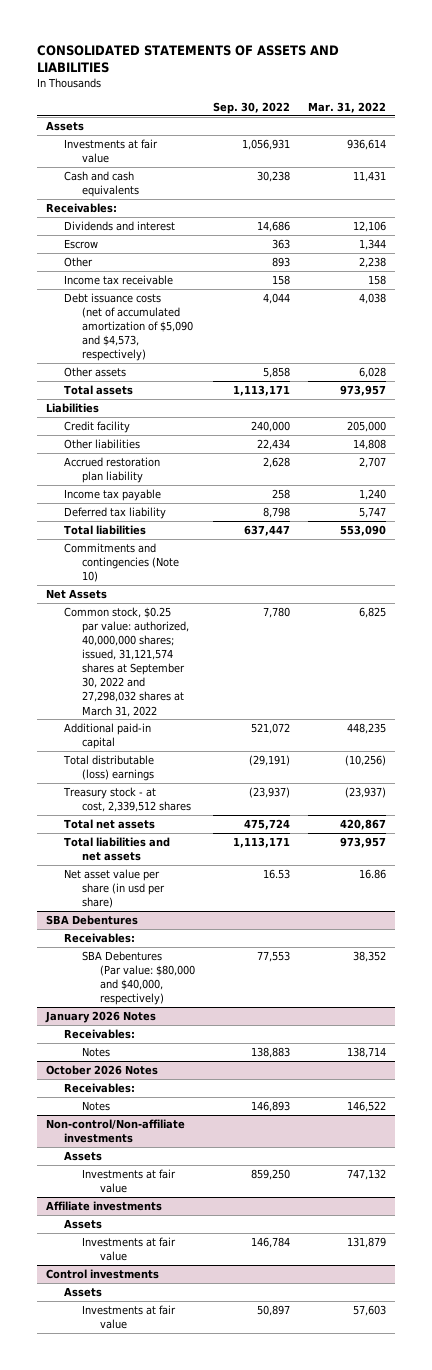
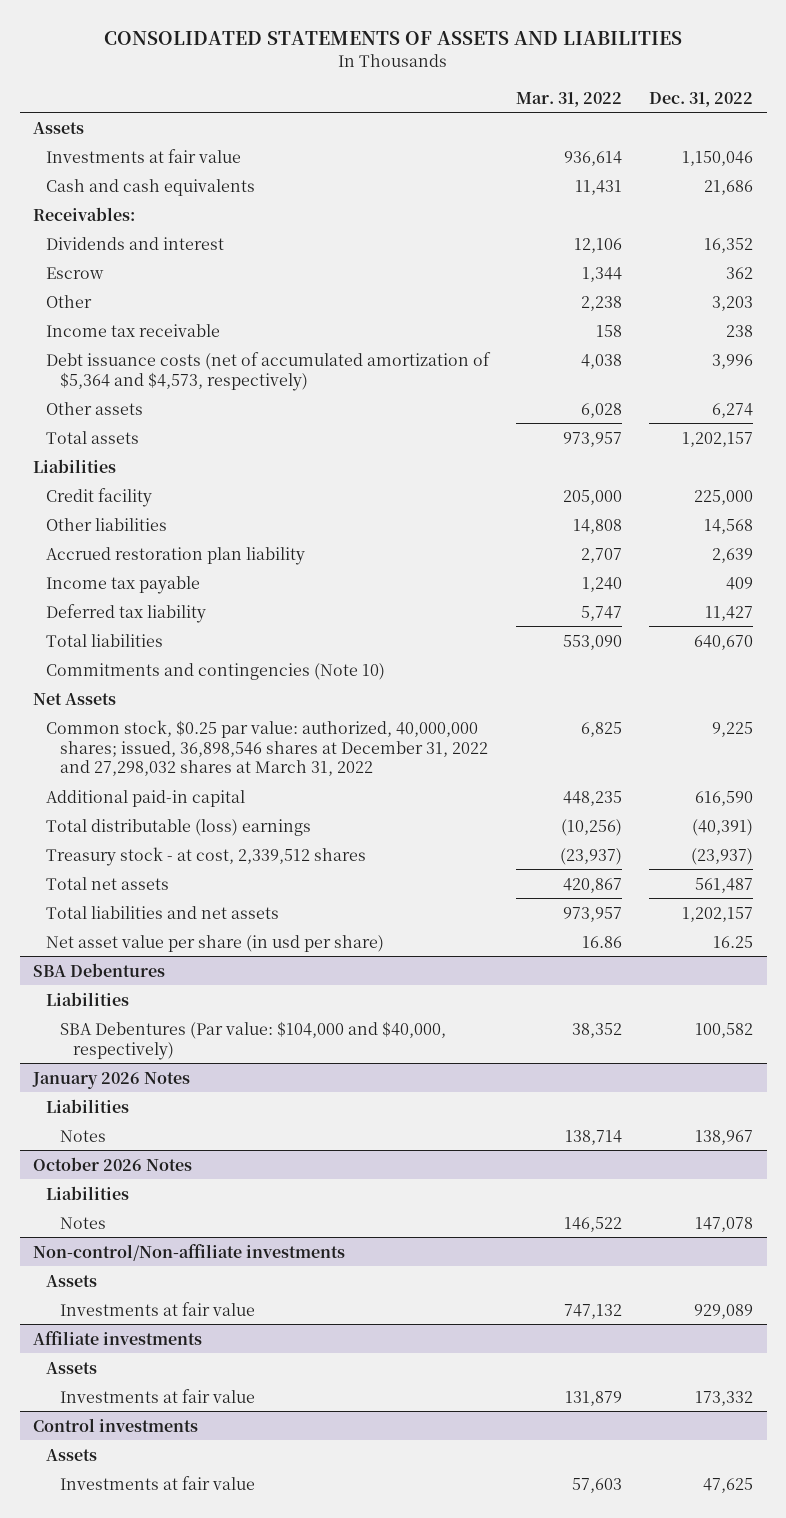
[212,101,290,114] Sep. 30, 2022 -> none
none -> [649,91,754,107] Dec. 31, 2022
[64,292,193,362] Debt issuance costs (net of accumulated amortization of $5,090 and $4,573, respectively) -> [46,351,492,391] Debt issuance costs (net of accumulated amortization of $5,364 and $4,573, respectively)
[64,606,189,717] Common stock, $0.25 par value: authorized, 40,000,000 shares; issued, 31,121,574 shares at September 30, 2022 and 27,298,032 shares at March 31, 2022 -> [46,719,488,777] Common stock, $0.25 par value: authorized, 40,000,000 shares; issued, 36,898,546 shares at December 31, 2022 and 27,298,032 shares at March 31, 2022
[64,932,136,943] Receivables: -> none
none -> [46,991,130,1006] Liabilities
[81,950,195,1006] SBA Debentures (Par value: $80,000 and $40,000, respectively) -> [59,1020,446,1060] SBA Debentures (Par value: $104,000 and $40,000, respectively)
[64,1028,136,1039] Receivables: -> none
none -> [46,1098,130,1113] Liabilities
[64,1082,136,1093] Receivables: -> none
none -> [46,1185,130,1200] Liabilities

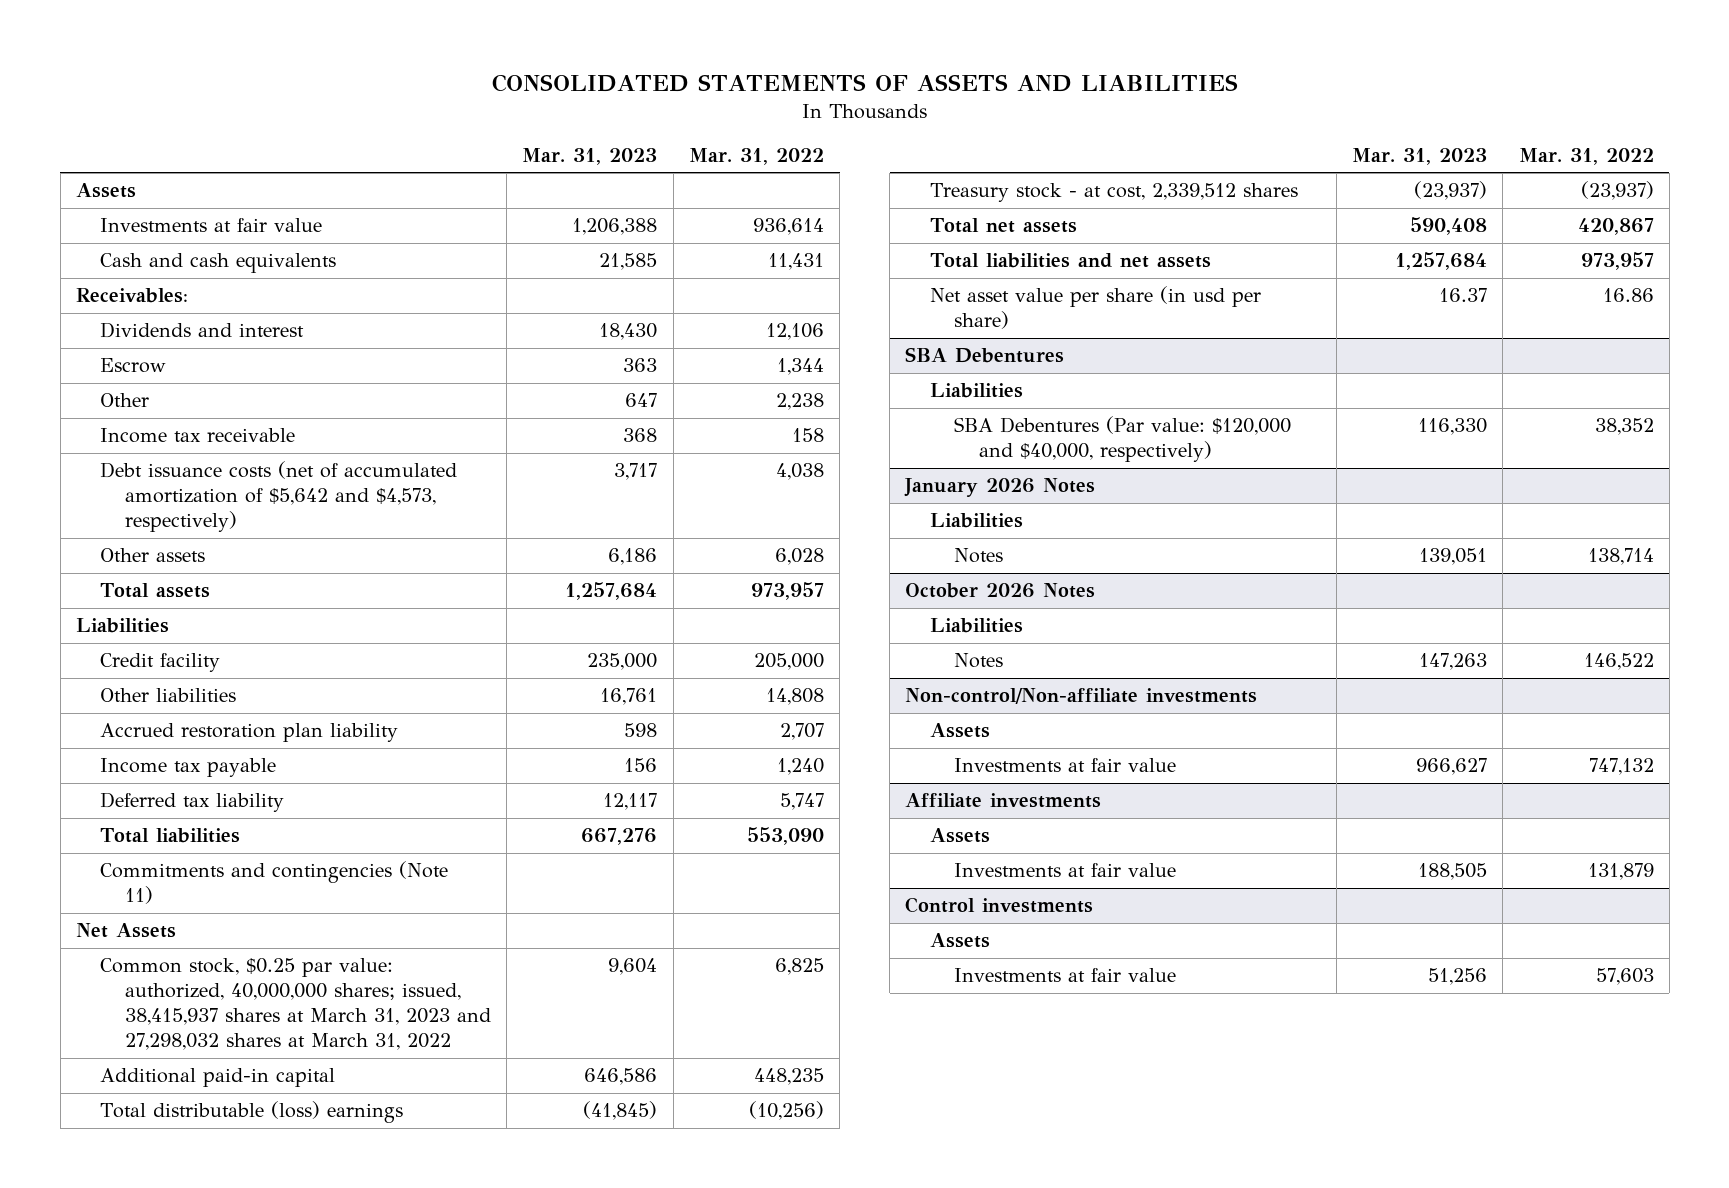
[649,91,754,107] Dec. 31, 2022 -> none
none -> [522,148,658,166] Mar. 31, 2023
[46,351,492,391] Debt issuance costs (net of accumulated amortization of $5,364 and $4,573, respectively) -> [100,461,458,533] Debt issuance costs (net of accumulated amortization of $5,642 and $4,573, respectively)
[46,662,386,680] Commitments and contingencies (Note 10) -> [100,861,449,905] Commitments and contingencies (Note 11)
[46,719,488,777] Common stock, $0.25 par value: authorized, 40,000,000 shares; issued, 36,898,546 shares at December 31, 2022 and 27,298,032 shares at March 31, 2022 -> [100,958,491,1051] Common stock, $0.25 par value: authorized, 40,000,000 shares; issued, 38,415,937 shares at March 31, 2023 and 27,298,032 shares at March 31, 2022
[59,1020,446,1060] SBA Debentures (Par value: $104,000 and $40,000, respectively) -> [954,416,1292,463] SBA Debentures (Par value: $120,000 and $40,000, respectively)

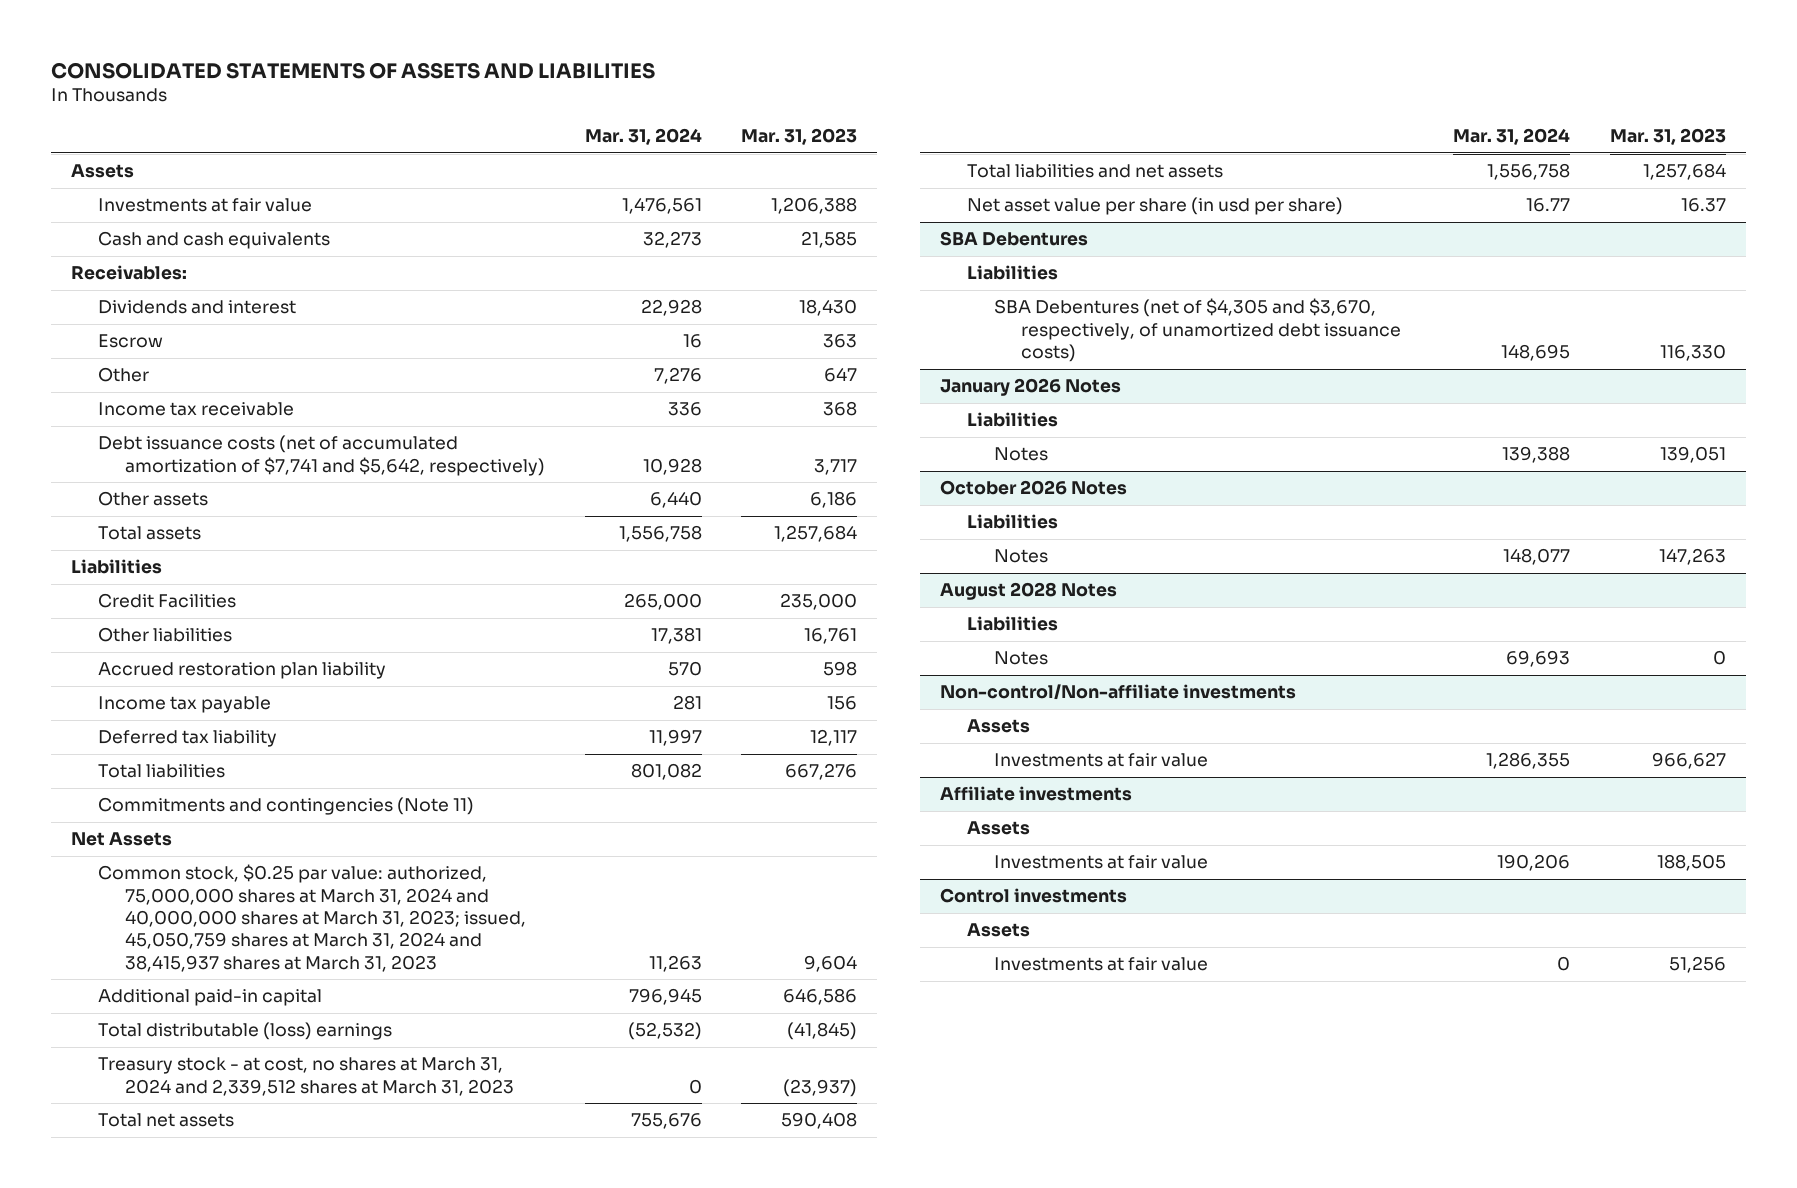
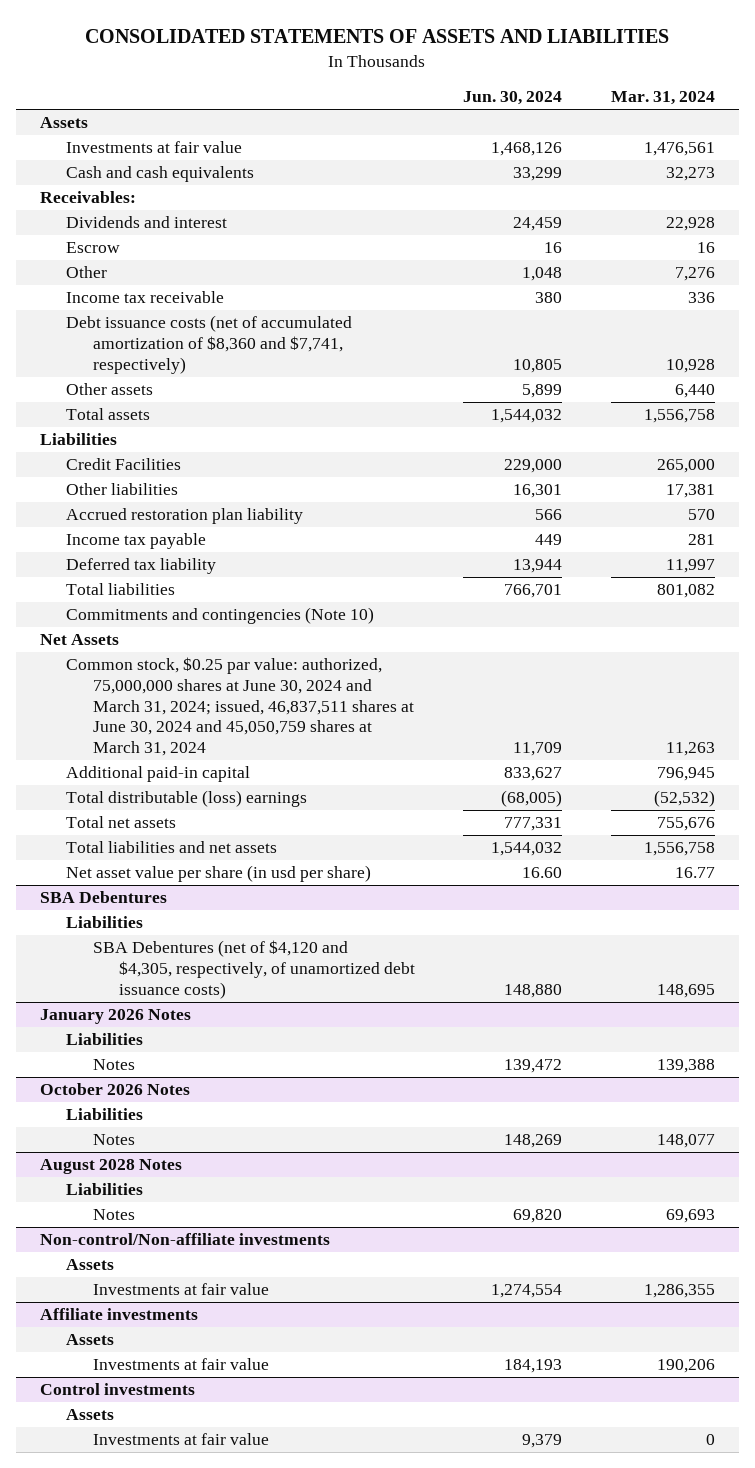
[741,128,858,146] Mar. 31, 2023 -> none
none -> [463,91,563,106] Jun. 30, 2024
[98,435,546,476] Debt issuance costs (net of accumulated amortization of $7,741 and $5,642, respectively) -> [66,315,353,374] Debt issuance costs (net of accumulated amortization of $8,360 and $7,741, respectively)
[98,797,475,816] Commitments and contingencies (Note 11) -> [66,607,375,625] Commitments and contingencies (Note 10)
[98,864,527,972] Common stock, $0.25 par value: authorized, 75,000,000 shares at March 31, 2024 and 40,000,000 shares at March 31, 2023; issued, 45,050,759 shares at March 31, 2024 and 38,415,937 shares at March 31, 2023 -> [66,657,414,757] Common stock, $0.25 par value: authorized, 75,000,000 shares at June 30, 2024 and March 31, 2024; issued, 46,837,511 shares at June 30, 2024 and 45,050,759 shares at March 31, 2024
[98,1057,515,1096] Treasury stock - at cost, no shares at March 31, 2024 and 2,339,512 shares at March 31, 2023 -> none
[994,298,1402,362] SBA Debentures (net of $4,305 and $3,670, respectively, of unamortized debt issuance costs) -> [92,940,416,999] SBA Debentures (net of $4,120 and $4,305, respectively, of unamortized debt issuance costs)

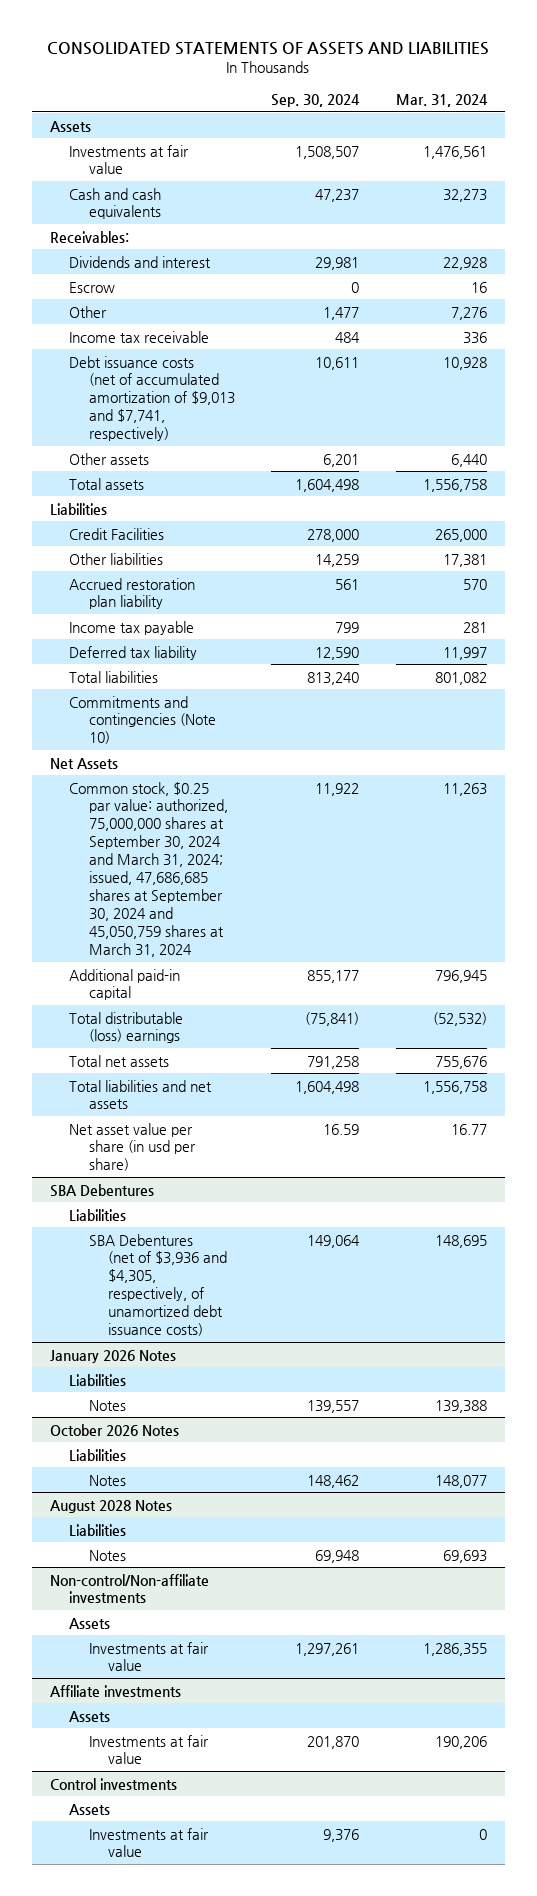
[463,91,563,106] Jun. 30, 2024 -> none
none -> [271,93,361,107] Sep. 30, 2024
[66,315,353,374] Debt issuance costs (net of accumulated amortization of $8,360 and $7,741, respectively) -> [69,355,235,442] Debt issuance costs (net of accumulated amortization of $9,013 and $7,741, respectively)
[66,657,414,757] Common stock, $0.25 par value: authorized, 75,000,000 shares at June 30, 2024 and March 31, 2024; issued, 46,837,511 shares at June 30, 2024 and 45,050,759 shares at March 31, 2024 -> [69,781,228,957] Common stock, $0.25 par value: authorized, 75,000,000 shares at September 30, 2024 and March 31, 2024; issued, 47,686,685 shares at September 30, 2024 and 45,050,759 shares at March 31, 2024
[92,940,416,999] SBA Debentures (net of $4,120 and $4,305, respectively, of unamortized debt issuance costs) -> [88,1233,228,1337] SBA Debentures (net of $3,936 and $4,305, respectively, of unamortized debt issuance costs)

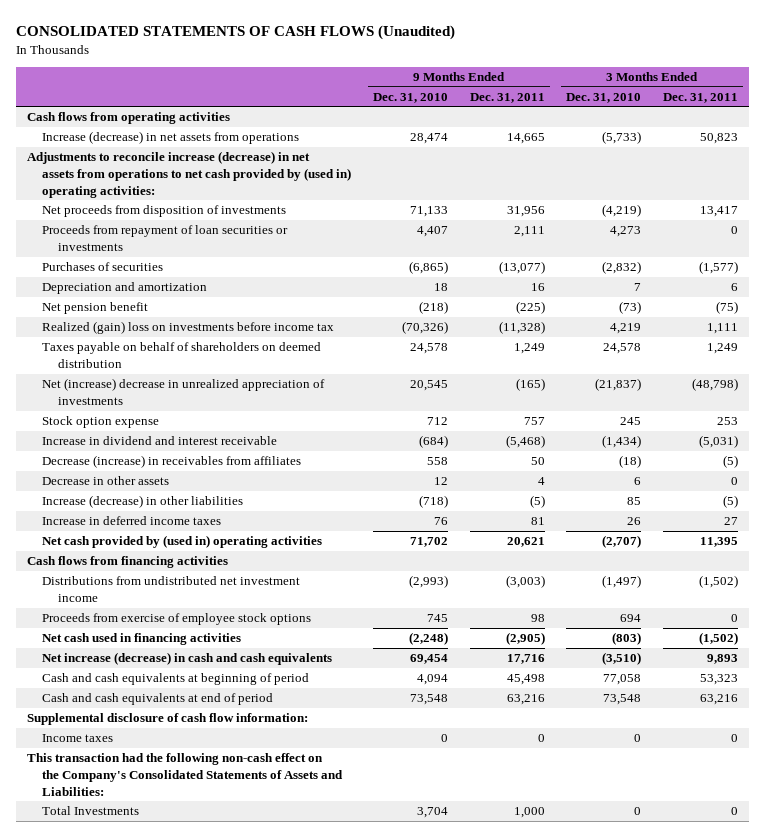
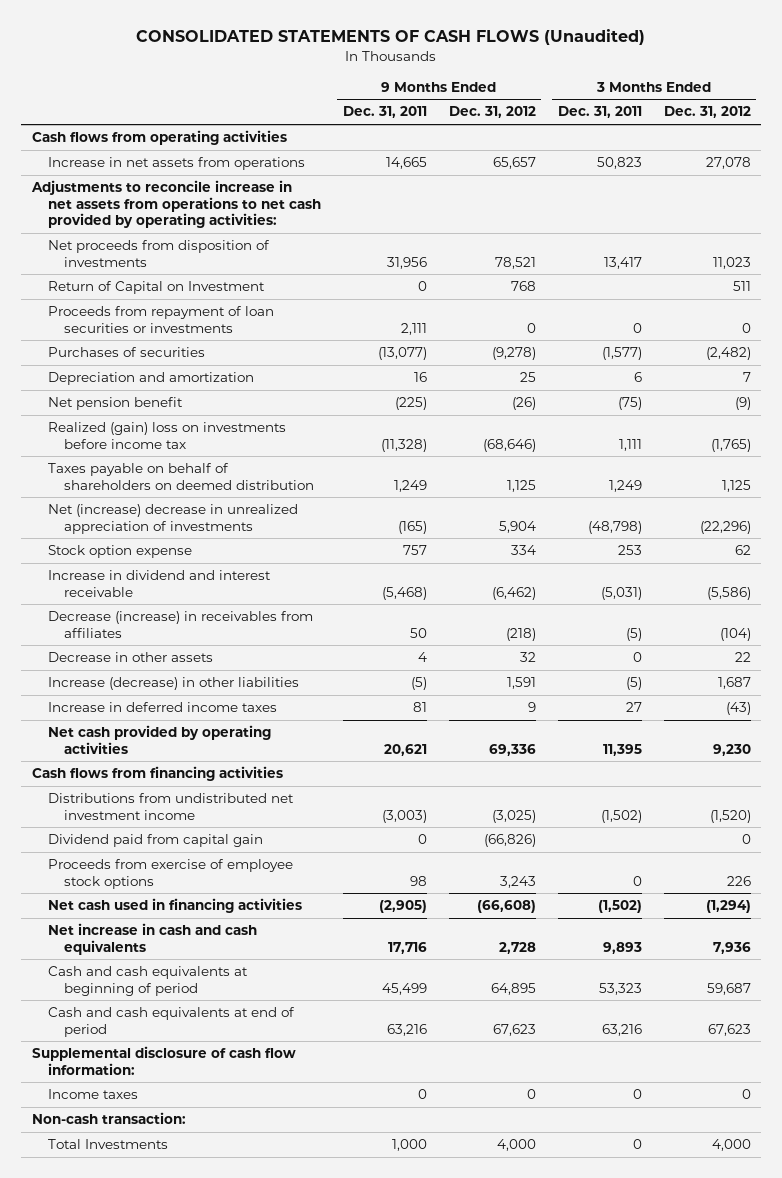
[373,92,449,103] Dec. 31, 2010 -> none
[566,92,642,103] Dec. 31, 2010 -> none
none -> [448,106,536,119] Dec. 31, 2012
none -> [663,106,751,119] Dec. 31, 2012
[42,131,300,145] Increase (decrease) in net assets from operations -> [48,157,306,171] Increase in net assets from operations
[27,151,352,198] Adjustments to reconcile increase (decrease) in net assets from operations to net cash provided by (used in) operating activities: -> [30,180,322,229] Adjustments to reconcile increase in net assets from operations to net cash provided by operating activities:
none -> [48,281,266,295] Return of Capital on Investment
[42,535,323,549] Net cash provided by (used in) operating activities -> [48,725,272,754] Net cash provided by operating activities
none -> [48,834,264,848] Dividend paid from capital gain
[42,652,333,666] Net increase (decrease) in cash and cash equivalents -> [48,923,258,955] Net increase in cash and cash equivalents
[506,674,545,686] 45,498 -> [381,982,427,995] 45,499
[27,753,344,796] This transaction had the following non-cash effect on the Company's Consolidated Statements of Assets and Liabilities: -> none
none -> [31,1112,186,1125] Non-cash transaction:

